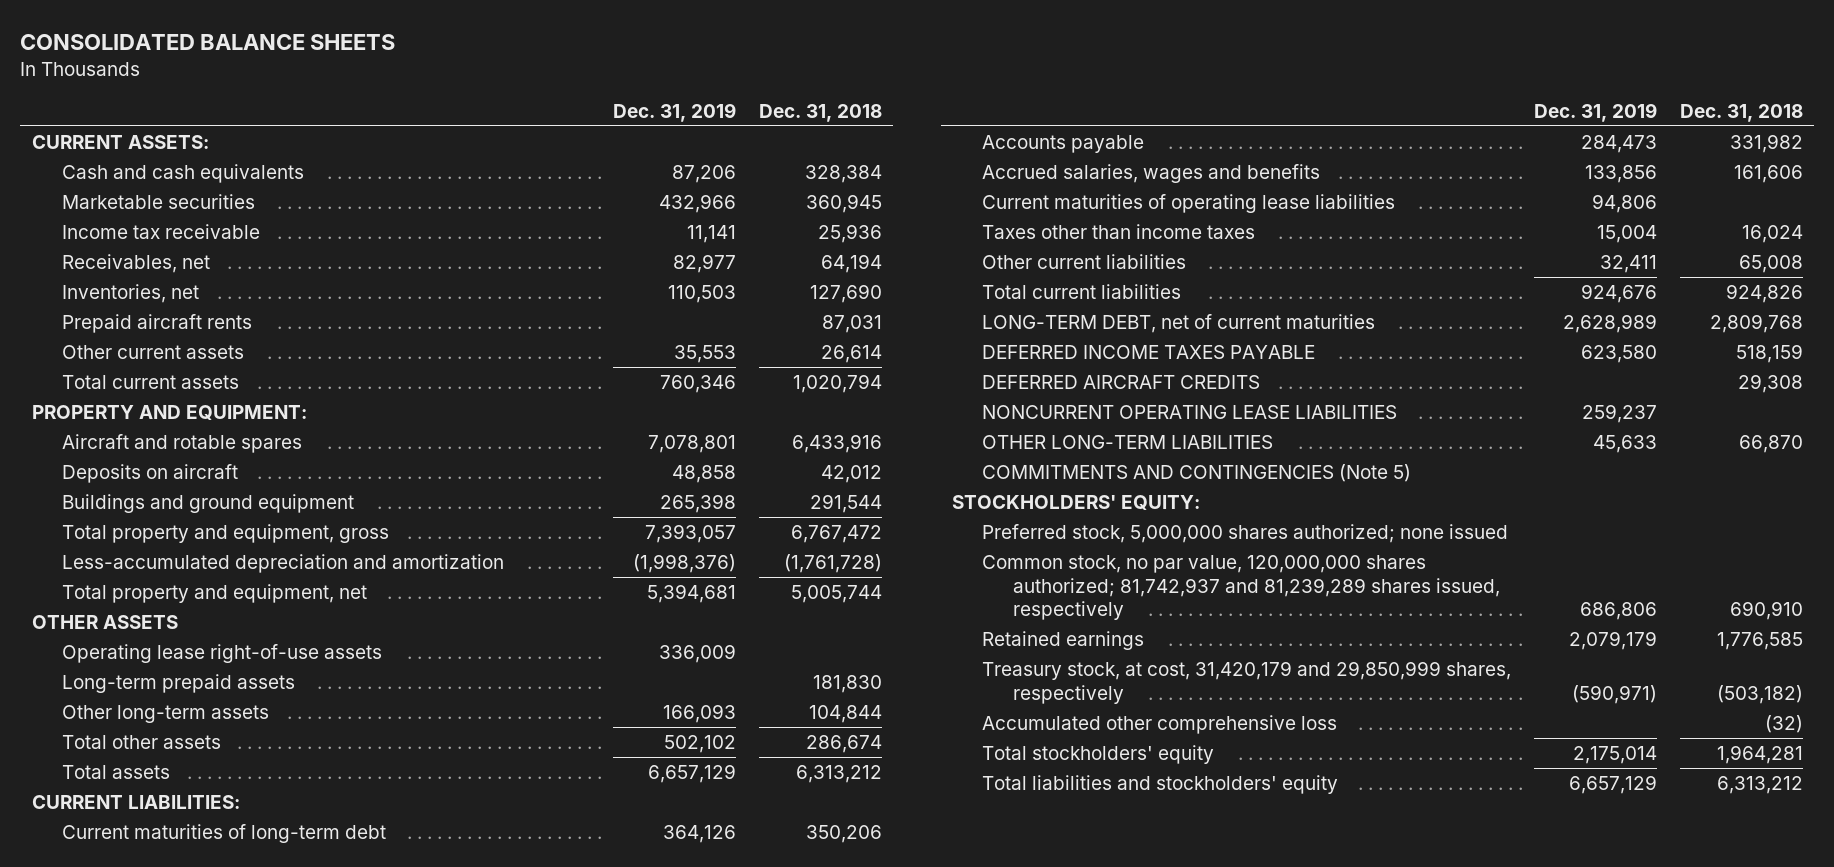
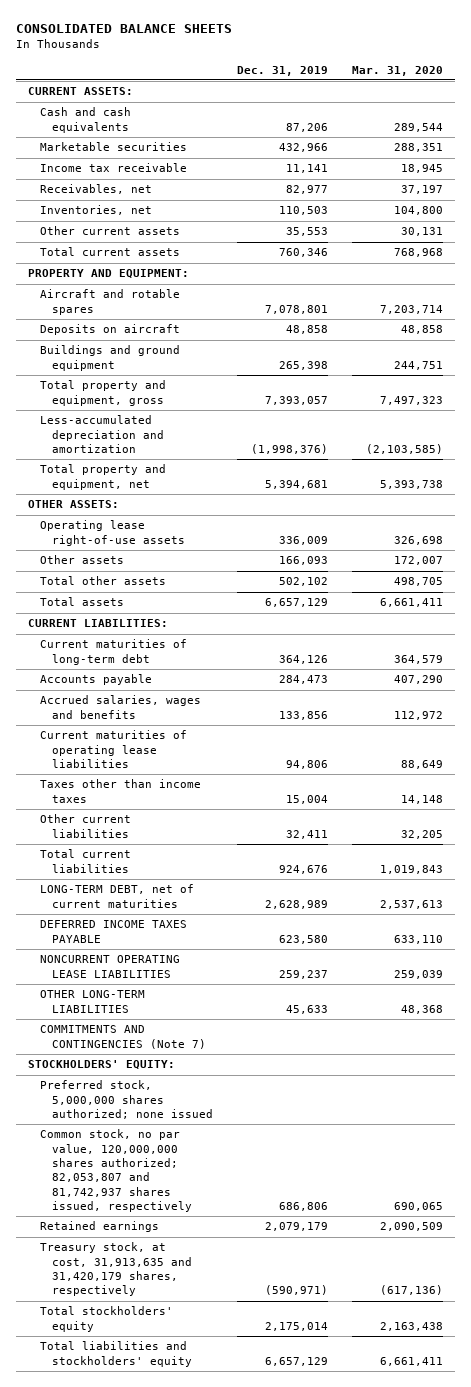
[758,103,882,122] Dec. 31, 2018 -> none
none -> [351,65,443,76] Mar. 31, 2020
[61,314,252,334] Prepaid aircraft rents -> none
[31,615,178,630] OTHER ASSETS -> [27,500,119,509] OTHER ASSETS:
[61,674,295,694] Long-term prepaid assets -> none
[61,705,269,724] Other long-term assets -> [39,555,124,565] Other assets
[982,375,1261,390] DEFERRED AIRCRAFT CREDITS -> none
[982,464,1412,483] COMMITMENTS AND CONTINGENCIES (Note 5) -> [39,1025,207,1049] COMMITMENTS AND CONTINGENCIES (Note 7)
[982,555,1500,620] Common stock, no par value, 120,000,000 shares authorized; 81,742,937 and 81,239,289 shares issued, respectively -> [39,1129,193,1213] Common stock, no par value, 120,000,000 shares authorized; 82,053,807 and 81,742,937 shares issued, respectively
[982,715,1338,735] Accumulated other comprehensive loss -> none
[982,661,1512,704] Treasury stock, at cost, 31,420,179 and 29,850,999 shares, respectively -> [39,1242,193,1297] Treasury stock, at cost, 31,913,635 and 31,420,179 shares, respectively

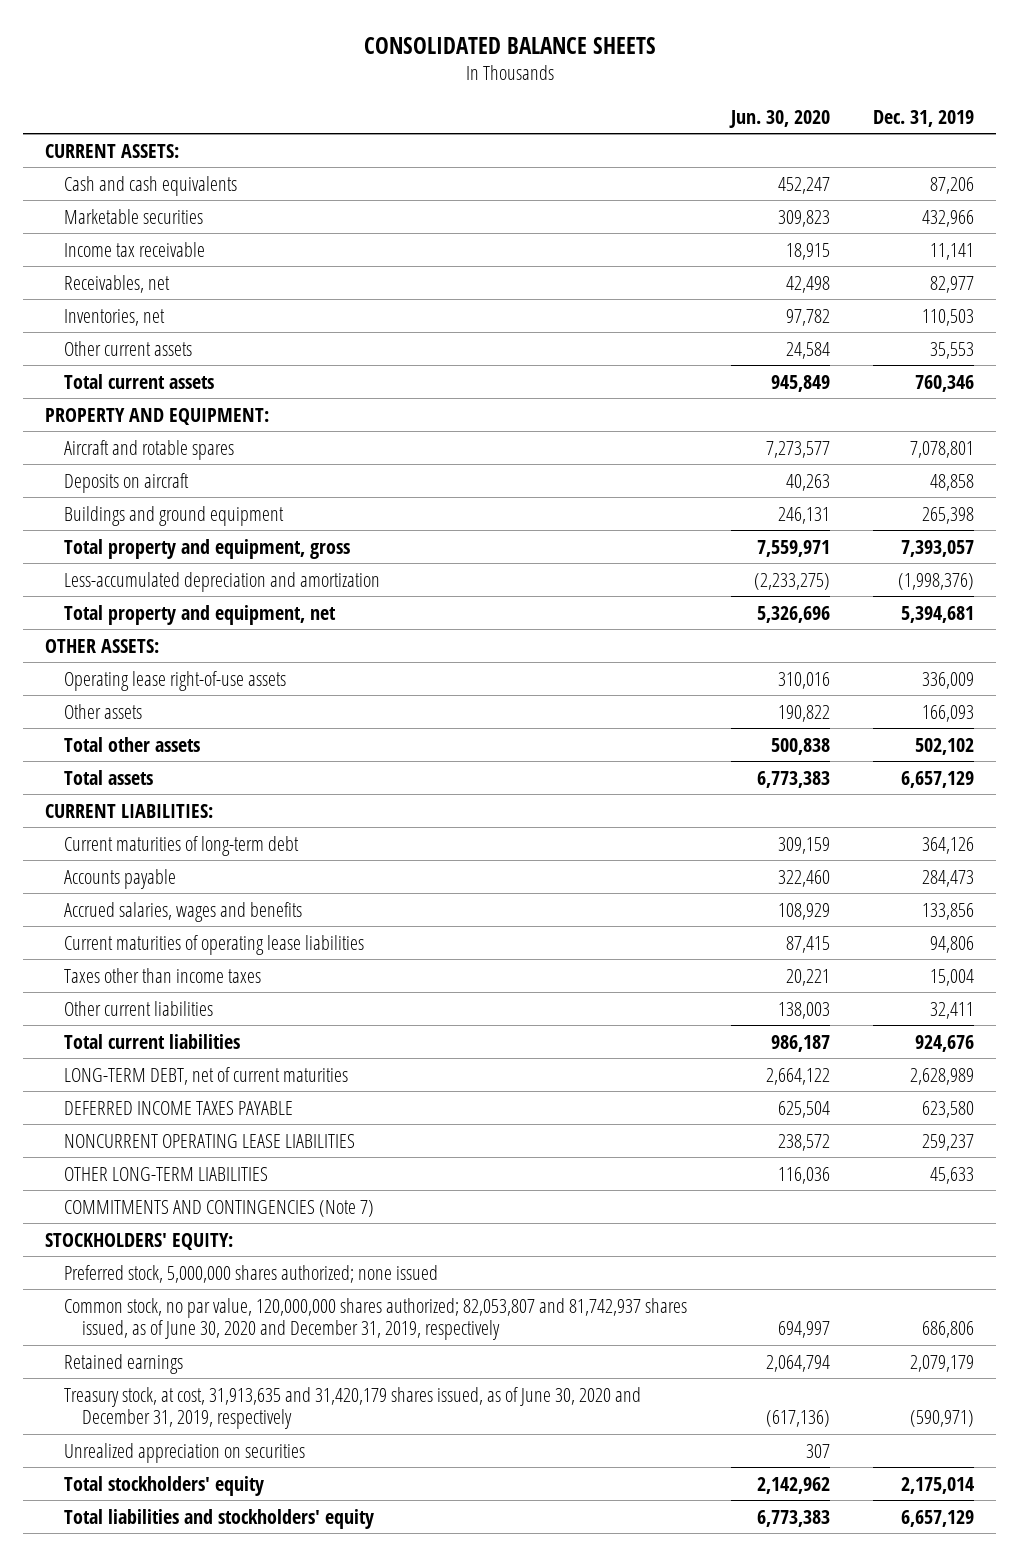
[351,65,443,76] Mar. 31, 2020 -> none
none -> [728,109,830,128] Jun. 30, 2020
[39,1129,193,1213] Common stock, no par value, 120,000,000 shares authorized; 82,053,807 and 81,742,937 shares issued, respectively -> [63,1297,687,1341] Common stock, no par value, 120,000,000 shares authorized; 82,053,807 and 81,742,937 shares issued, as of June 30, 2020 and December 31, 2019, respectively
[39,1242,193,1297] Treasury stock, at cost, 31,913,635 and 31,420,179 shares, respectively -> [63,1386,641,1430] Treasury stock, at cost, 31,913,635 and 31,420,179 shares issued, as of June 30, 2020 and December 31, 2019, respectively
none -> [63,1442,305,1463] Unrealized appreciation on securities

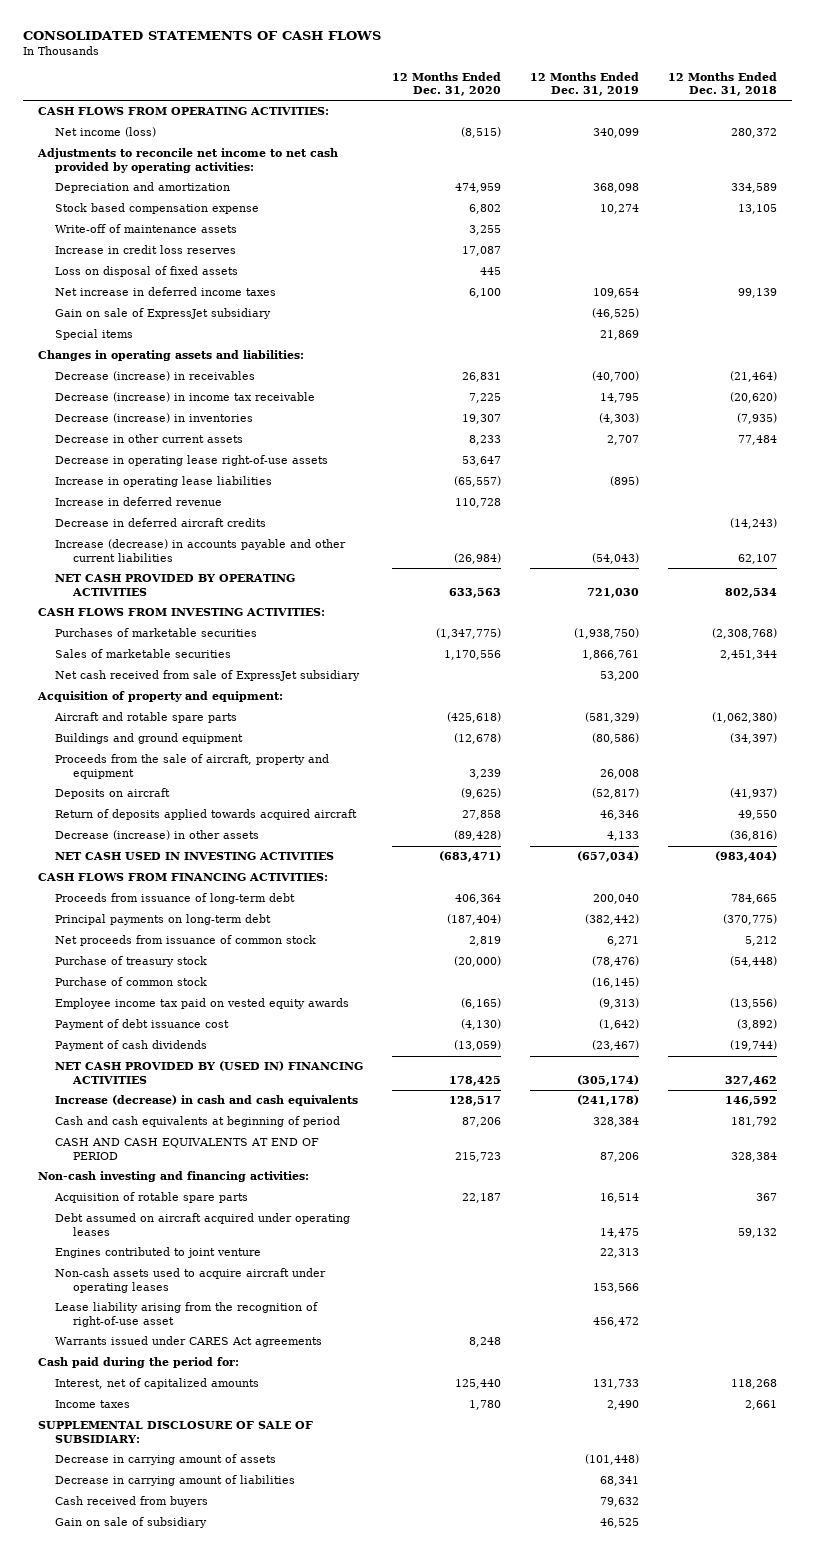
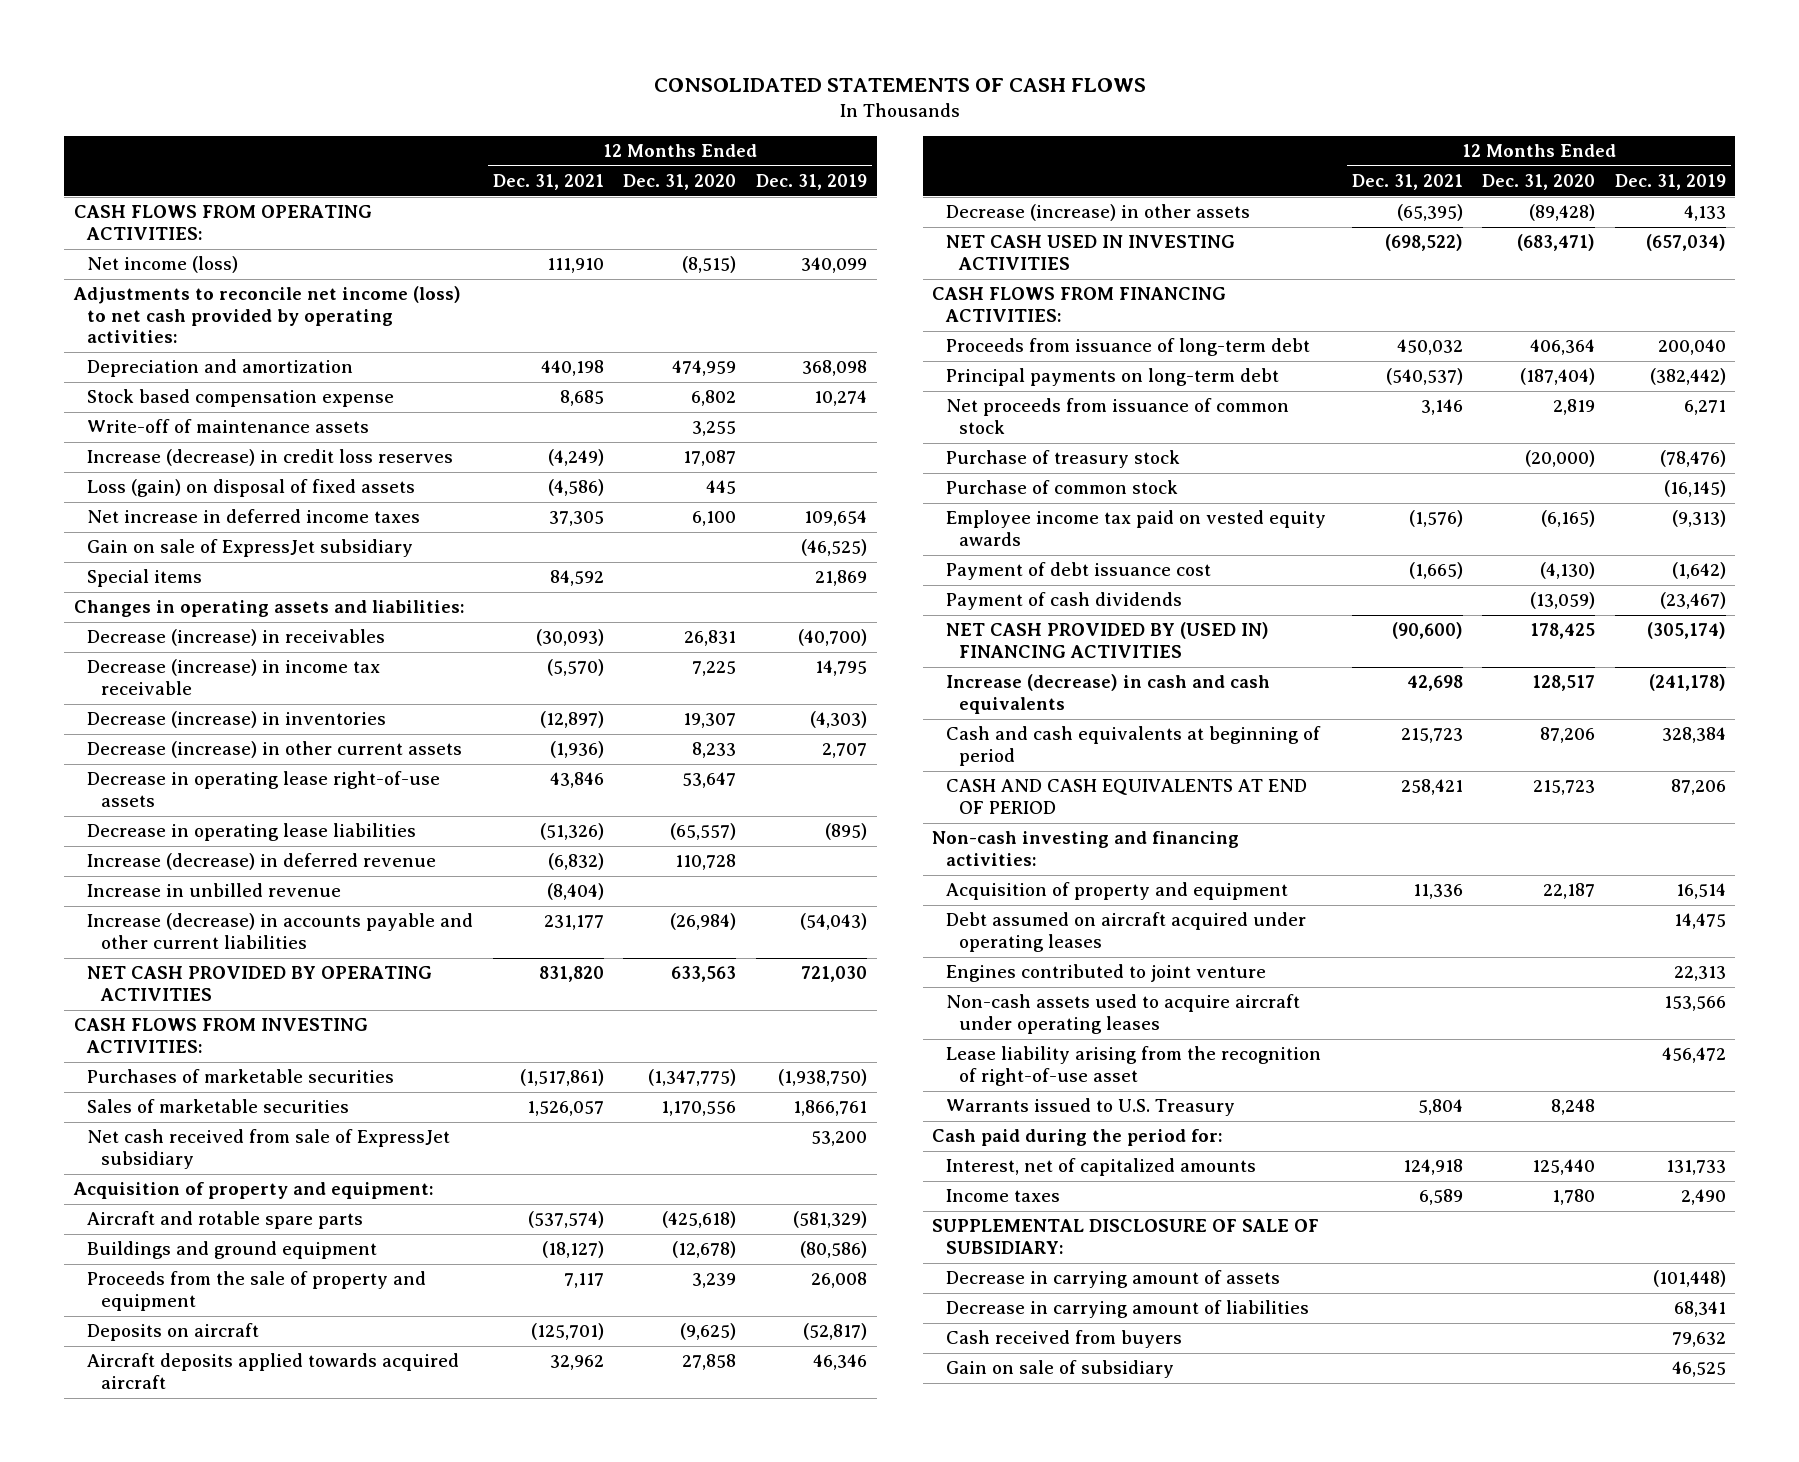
[668,71,778,97] 12 Months Ended Dec. 31, 2018 -> none
none -> [492,174,604,191] Dec. 31, 2021
[36,148,338,173] Adjustments to reconcile net income to net cash provided by operating activities: -> [72,286,461,344] Adjustments to reconcile net income (loss) to net cash provided by operating activities:
[55,245,237,255] Increase in credit loss reserves -> [87,449,454,467] Increase (decrease) in credit loss reserves
[55,266,239,278] Loss on disposal of fixed assets -> [87,479,416,498] Loss (gain) on disposal of fixed assets
[55,434,244,444] Decrease in other current assets -> [87,741,463,759] Decrease (increase) in other current assets
[55,518,267,528] Decrease in deferred aircraft credits -> none
[55,476,273,488] Increase in operating lease liabilities -> [87,823,417,842] Decrease in operating lease liabilities
[55,497,223,507] Increase in deferred revenue -> [87,853,437,871] Increase (decrease) in deferred revenue
none -> [87,883,342,898] Increase in unbilled revenue
[55,754,330,779] Proceeds from the sale of aircraft, property and equipment -> [87,1271,427,1311] Proceeds from the sale of property and equipment
[55,809,358,821] Return of deposits applied towards acquired aircraft -> [87,1353,460,1389] Aircraft deposits applied towards acquired aircraft
[54,1192,249,1204] Acquisition of rotable spare parts -> [945,882,1288,901] Acquisition of property and equipment
[55,1336,323,1348] Warrants issued under CARES Act agreements -> [945,1098,1235,1117] Warrants issued to U.S. Treasury

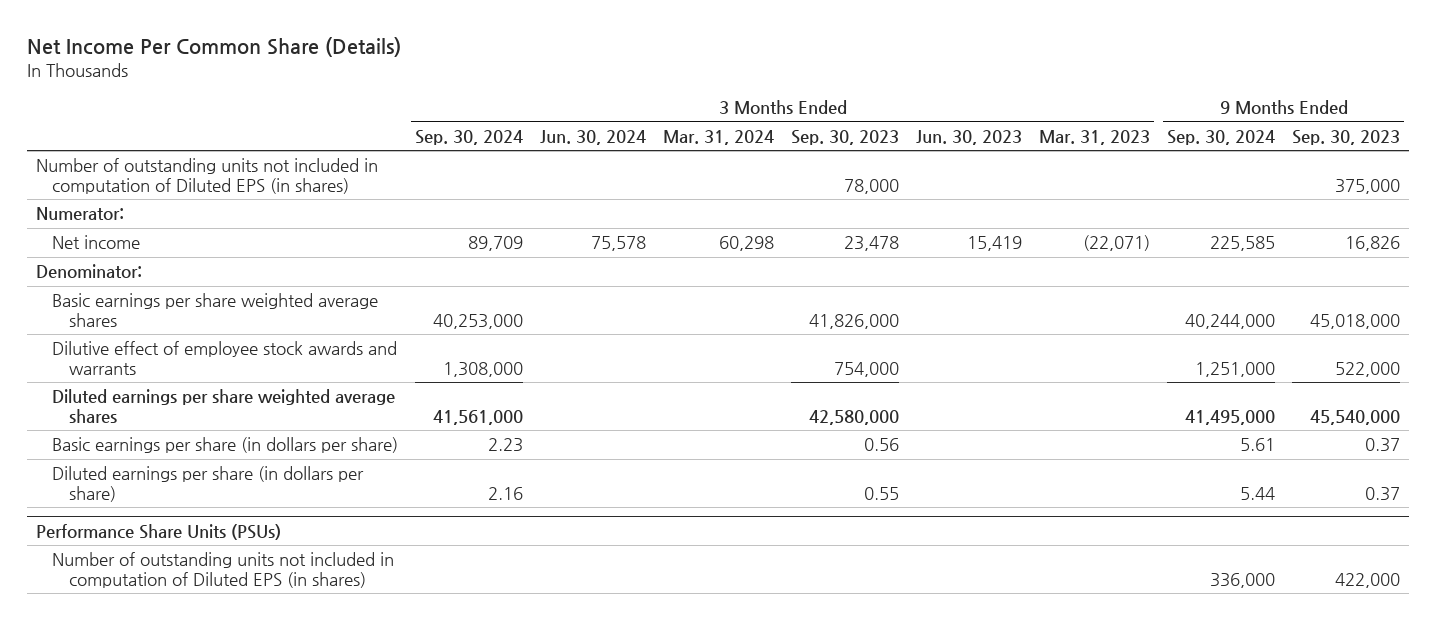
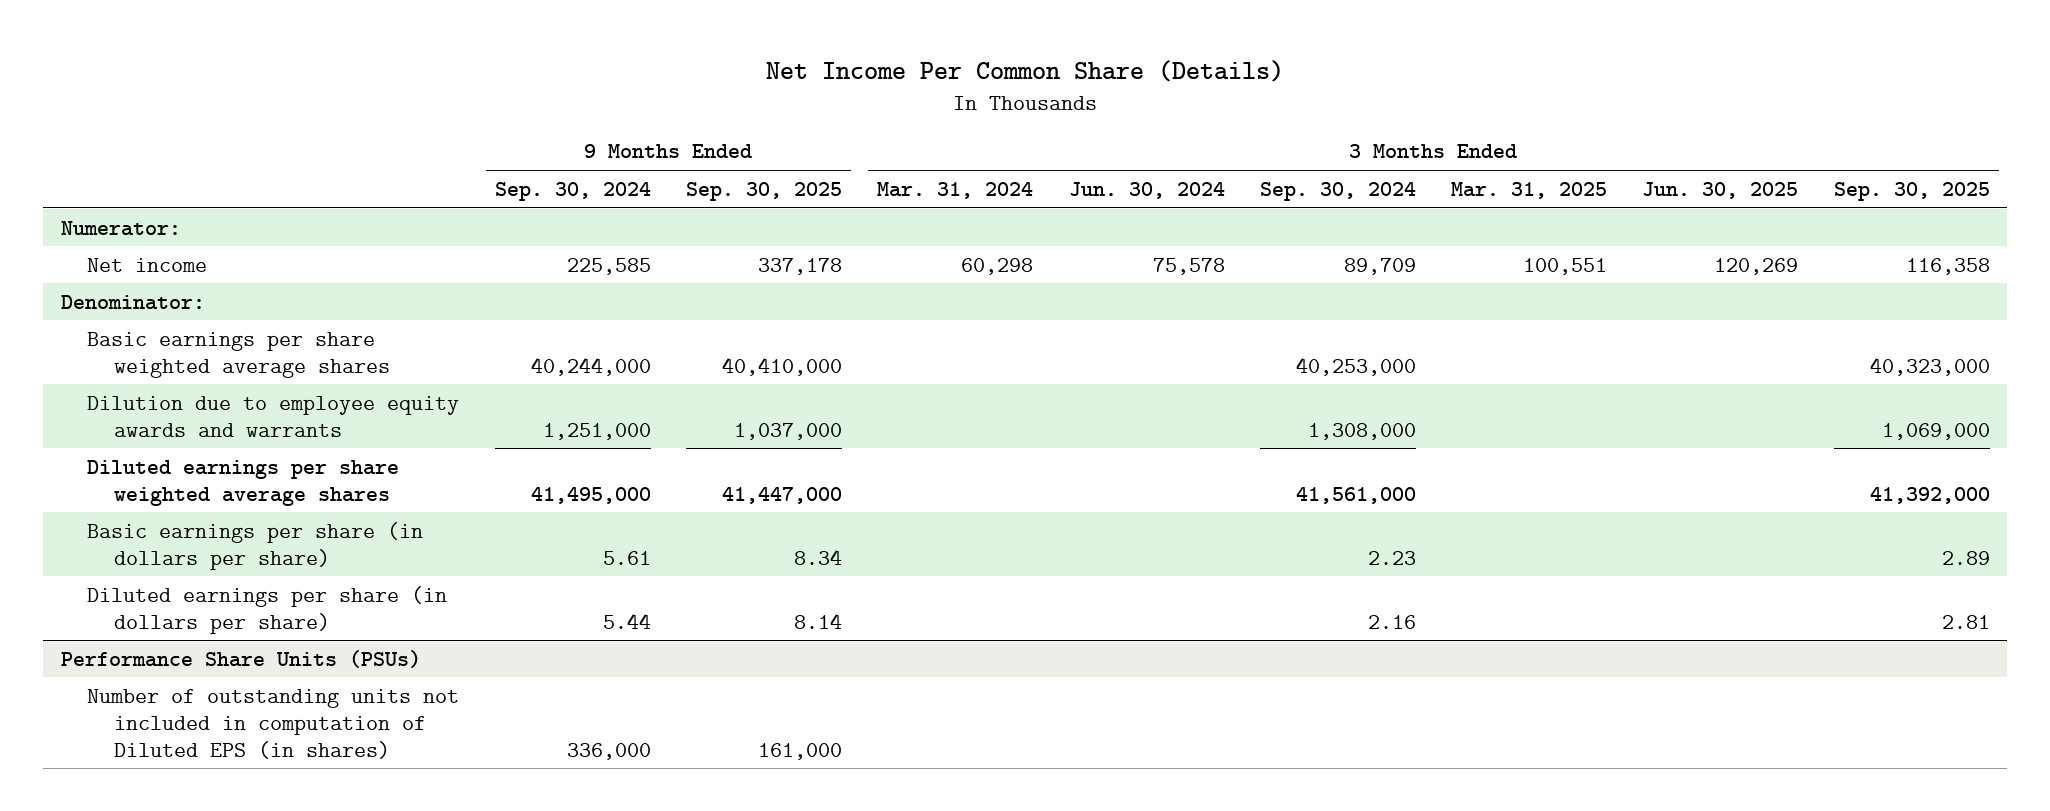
[791,129,900,145] Sep. 30, 2023 -> none
[916,129,1023,145] Jun. 30, 2023 -> none
[1039,129,1151,145] Mar. 31, 2023 -> none
[1292,129,1401,145] Sep. 30, 2023 -> none
none -> [686,181,843,201] Sep. 30, 2025
none -> [1451,181,1608,199] Mar. 31, 2025
none -> [1642,181,1799,199] Jun. 30, 2025
none -> [1833,181,1990,201] Sep. 30, 2025
[35,158,378,194] Number of outstanding units not included in computation of Diluted EPS (in shares) -> none
[52,341,398,375] Dilutive effect of employee stock awards and warrants -> [87,395,460,437] Dilution due to employee equity awards and warrants

